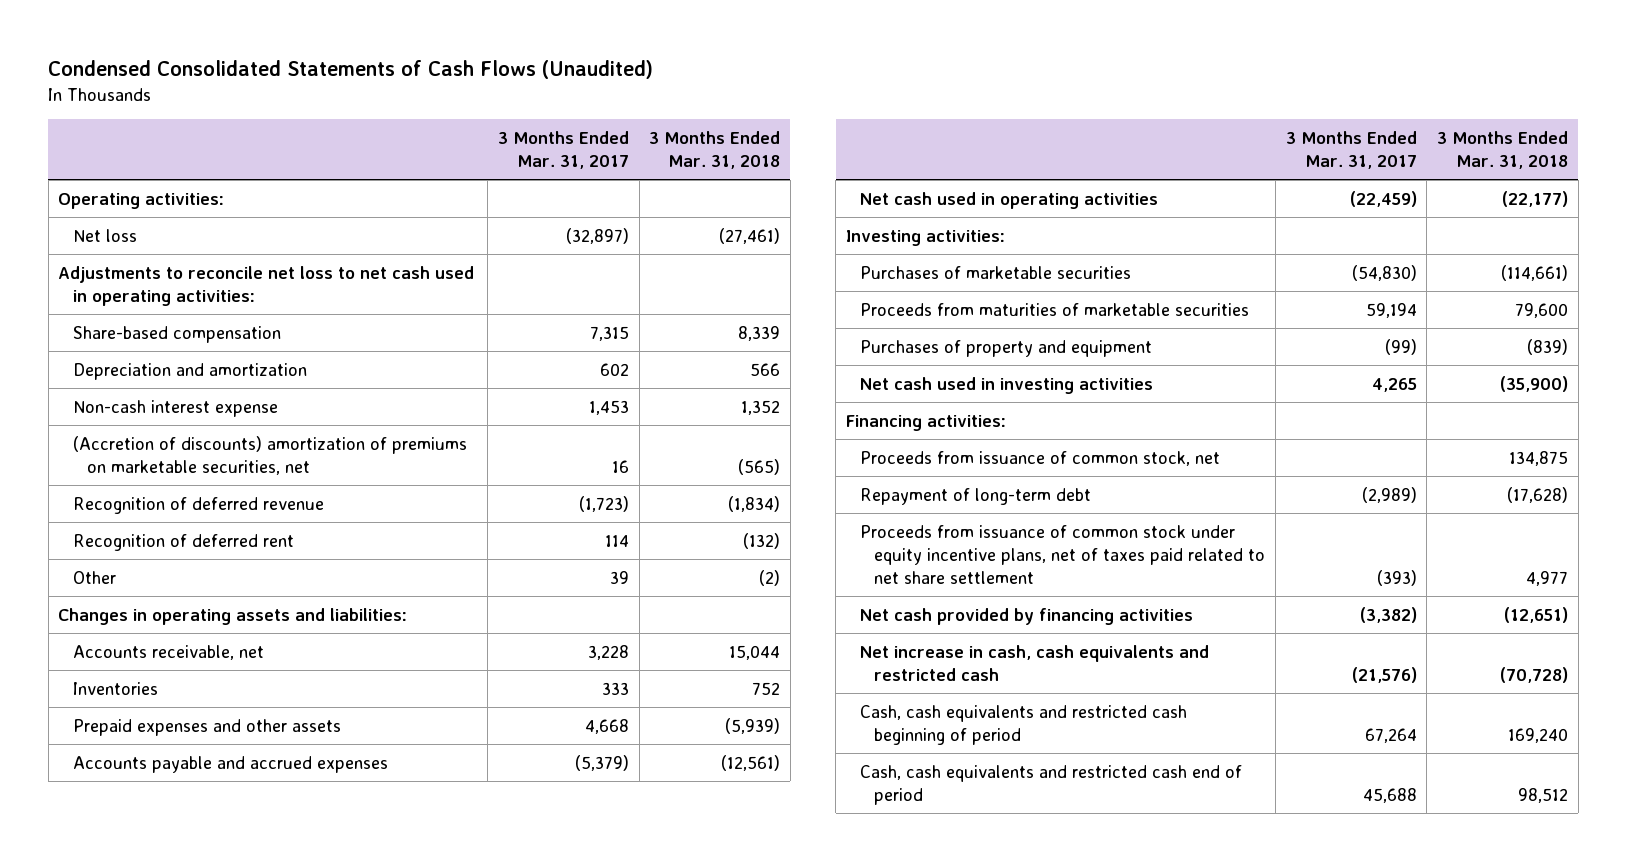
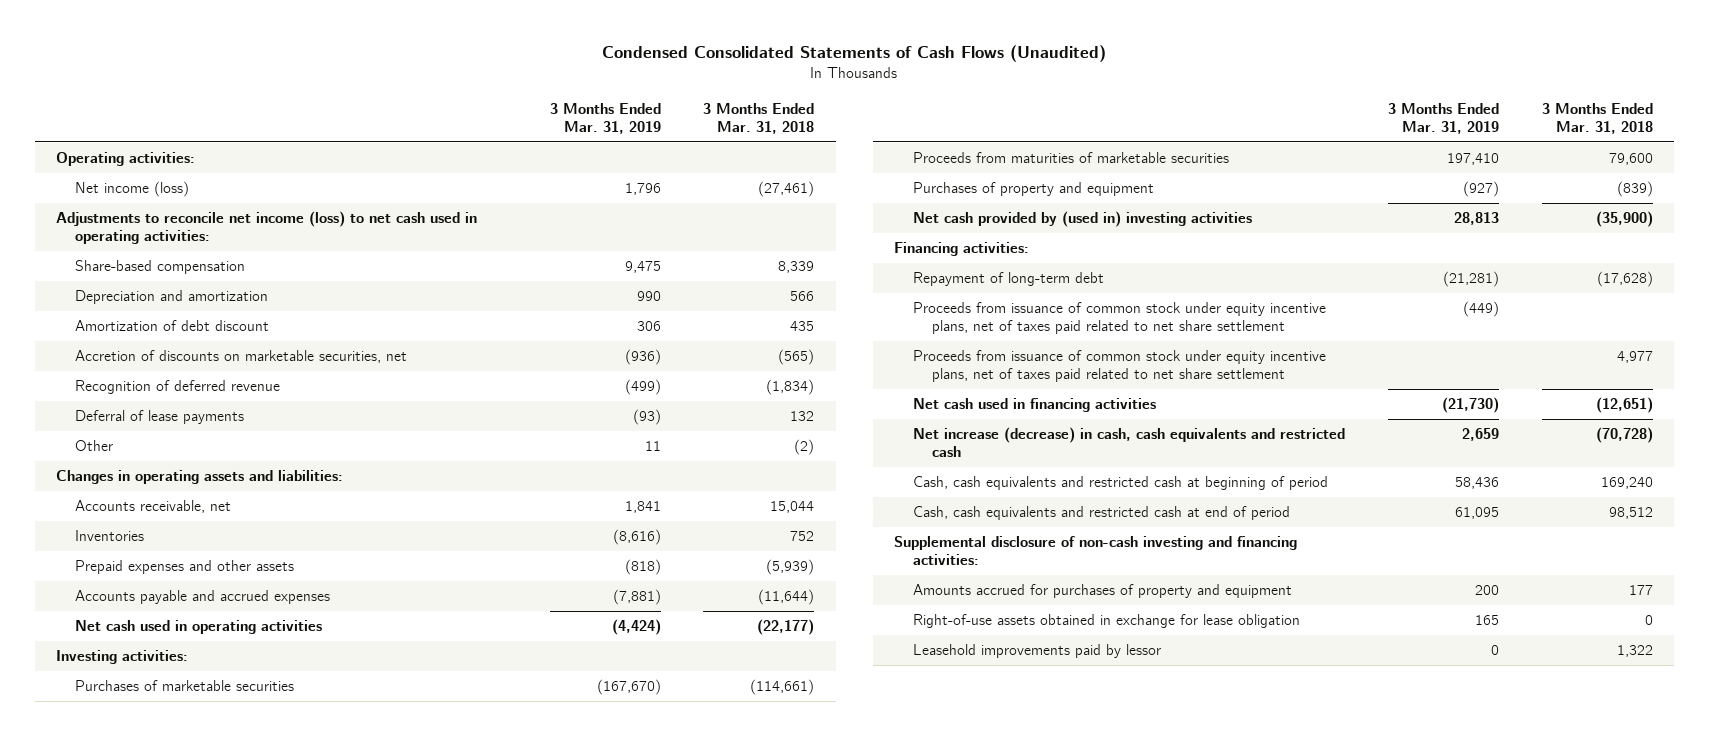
[498,130,630,169] 3 Months Ended Mar. 31, 2017 -> none
none -> [549,102,661,134] 3 Months Ended Mar. 31, 2019
[72,228,137,242] Net loss -> [75,181,190,198] Net income (loss)
[58,265,475,306] Adjustments to reconcile net loss to net cash used in operating activities: -> [56,211,478,245] Adjustments to reconcile net income (loss) to net cash used in operating activities:
[72,399,278,417] Non-cash interest expense -> none
none -> [75,320,270,332] Amortization of debt discount
[72,435,467,475] (Accretion of discounts) amortization of premiums on marketable securities, net -> [75,350,408,364] Accretion of discounts on marketable securities, net
[72,533,294,551] Recognition of deferred rent -> none
none -> [75,410,245,425] Deferral of lease payments
[721,754,781,771] (12,561) -> [758,589,815,606] (11,644)
[860,376,1154,394] Net cash used in investing activities -> [913,211,1253,228] Net cash provided by (used in) investing activities
[860,450,1221,466] Proceeds from issuance of common stock, net -> none
none -> [913,302,1327,335] Proceeds from issuance of common stock under equity incentive plans, net of taxes paid related to net share settlement
[860,607,1194,625] Net cash provided by financing activities -> [913,398,1157,413] Net cash used in financing activities
[860,644,1210,681] Net increase in cash, cash equivalents and restricted cash -> [913,427,1346,458] Net increase (decrease) in cash, cash equivalents and restricted cash
[860,704,1188,745] Cash, cash equivalents and restricted cash beginning of period -> [913,476,1329,491] Cash, cash equivalents and restricted cash at beginning of period
[860,764,1243,805] Cash, cash equivalents and restricted cash end of period -> [913,506,1291,521] Cash, cash equivalents and restricted cash at end of period
none -> [894,536,1298,566] Supplemental disclosure of non-cash investing and financing activities:
none -> [913,584,1293,599] Amounts accrued for purchases of property and equipment
none -> [913,614,1301,629] Right-of-use assets obtained in exchange for lease obligation
none -> [913,644,1162,659] Leasehold improvements paid by lessor

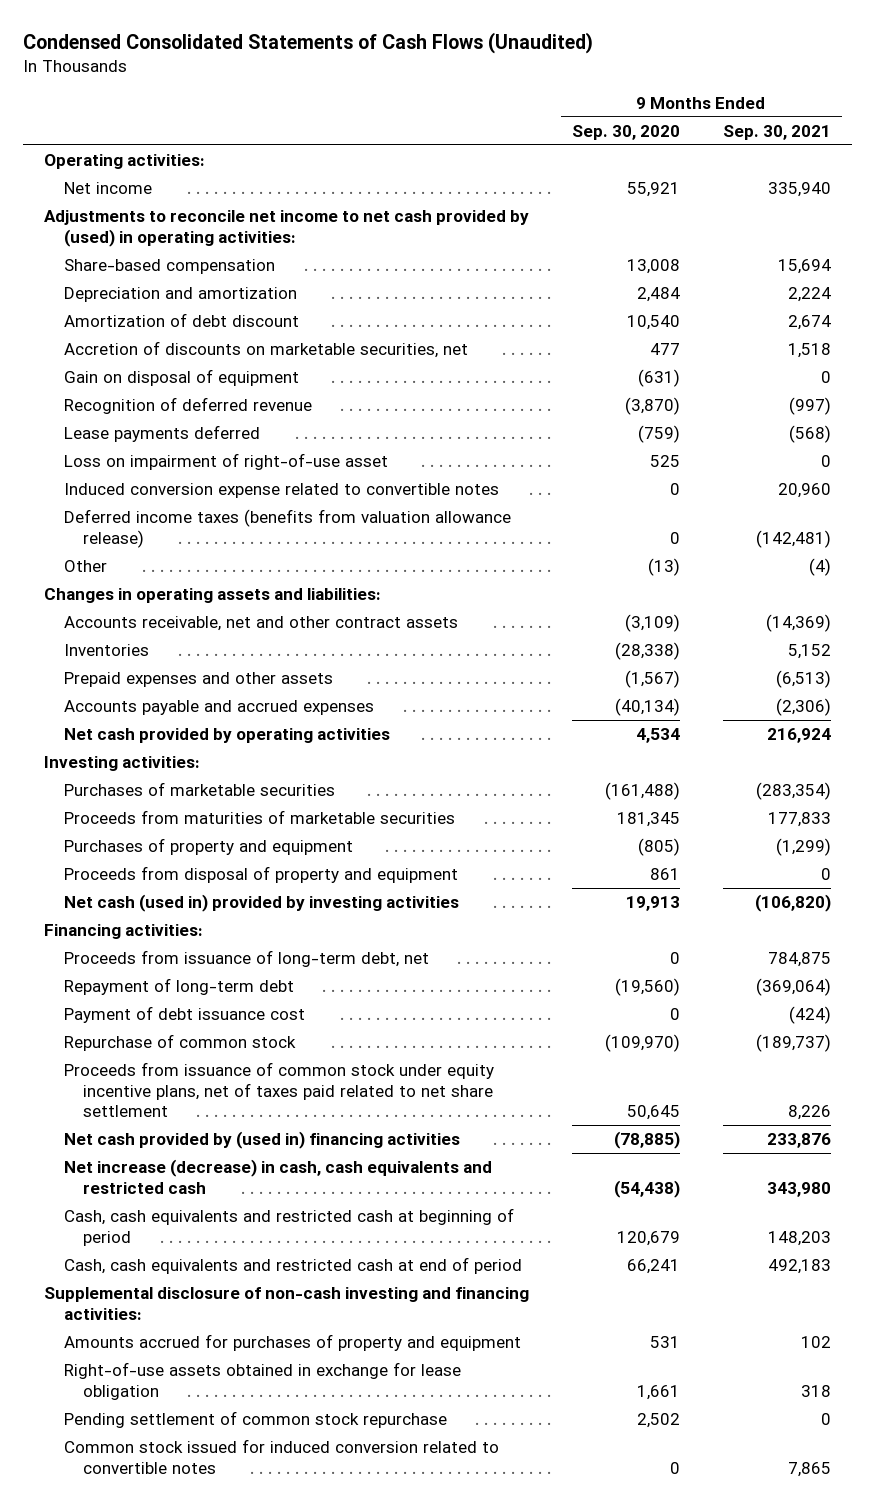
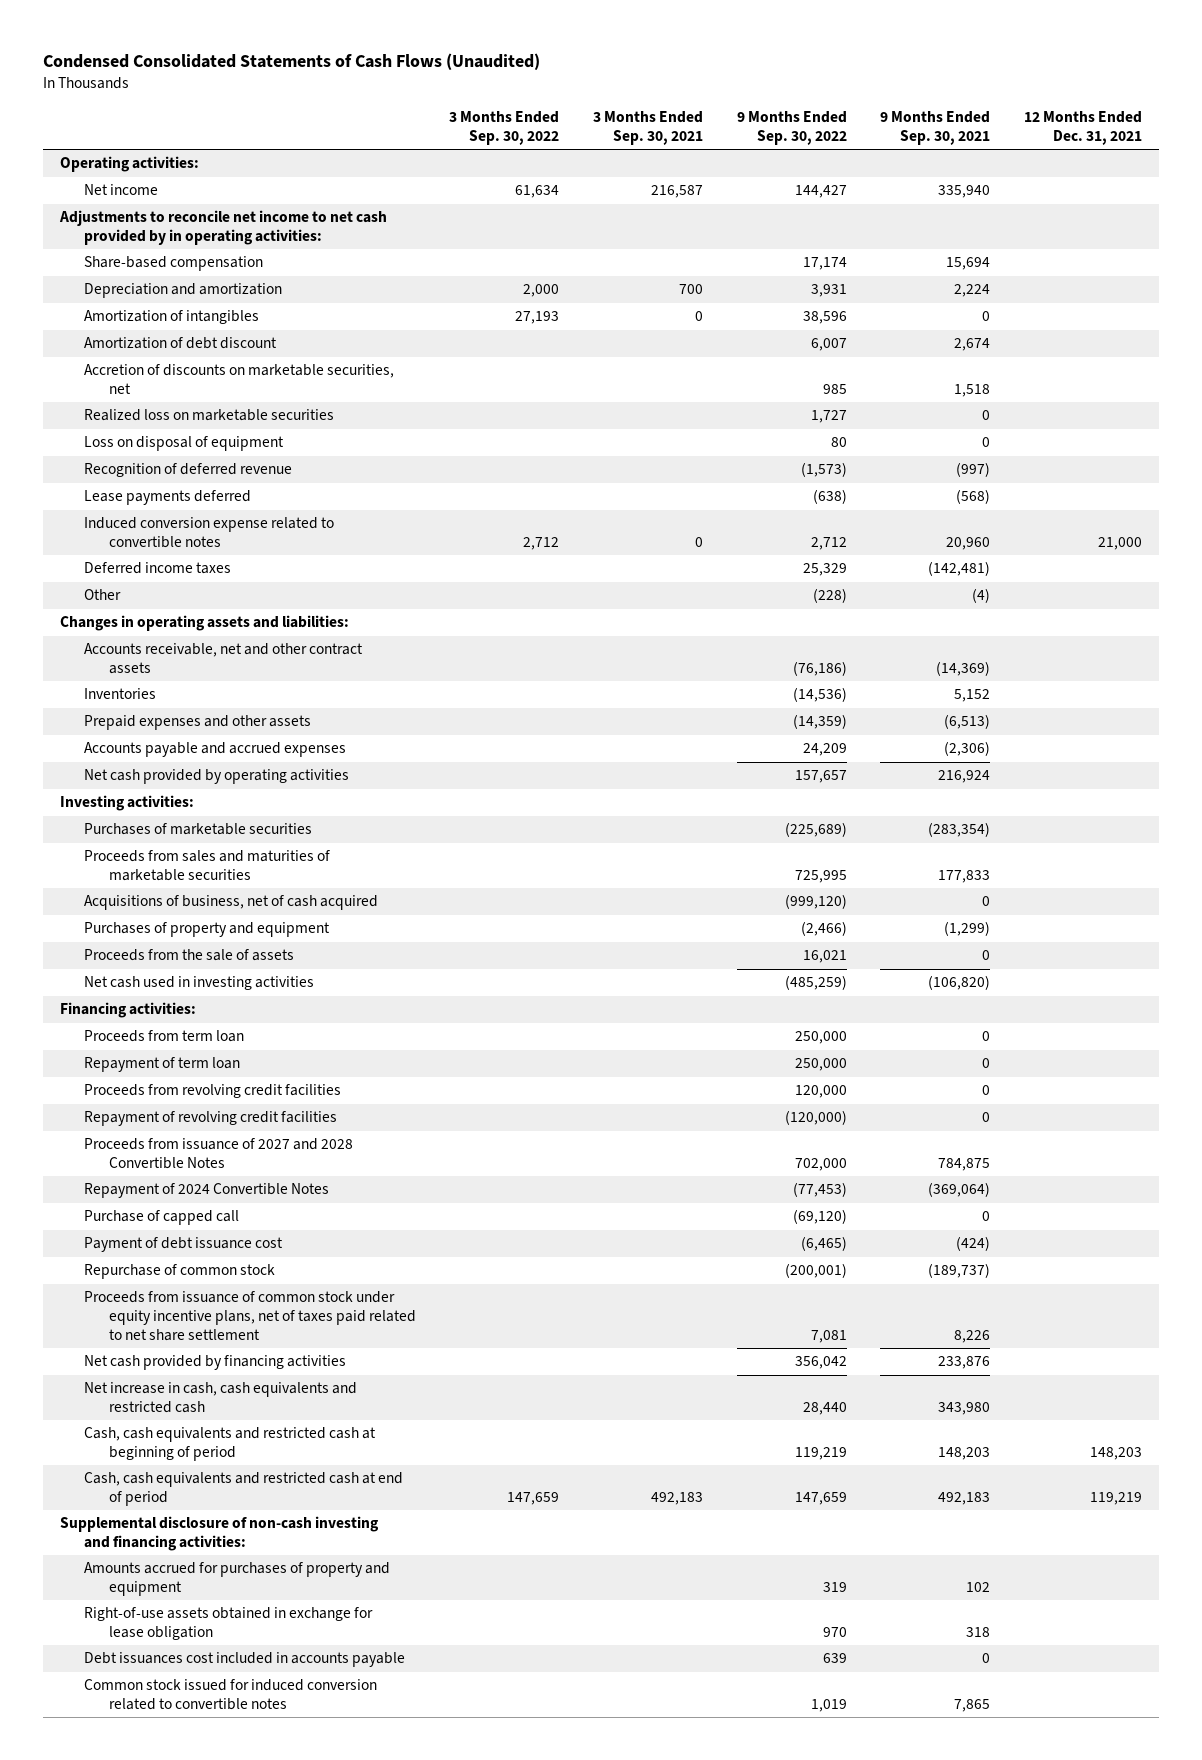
[572,124,681,140] Sep. 30, 2020 -> none
none -> [449,111,560,145] 3 Months Ended Sep. 30, 2022
none -> [593,111,704,145] 3 Months Ended Sep. 30, 2021
none -> [736,111,847,145] 9 Months Ended Sep. 30, 2022
none -> [1024,111,1143,145] 12 Months Ended Dec. 31, 2021
[44,209,530,247] Adjustments to reconcile net income to net cash provided by (used) in operating activities: -> [59,210,388,246] Adjustments to reconcile net income to net cash provided by in operating activities:
none -> [84,310,260,325] Amortization of intangibles
none -> [84,409,335,422] Realized loss on marketable securities
[63,368,299,386] Gain on disposal of equipment -> [84,436,285,452] Loss on disposal of equipment
[63,452,388,470] Loss on impairment of right-of-use asset -> none
[63,508,511,548] Deferred income taxes (benefits from valuation allowance release) -> [84,562,232,575] Deferred income taxes
[63,809,455,824] Proceeds from maturities of marketable securities -> [84,850,331,882] Proceeds from sales and maturities of marketable securities
none -> [84,895,379,911] Acquisitions of business, net of cash acquired
[63,865,458,883] Proceeds from disposal of property and equipment -> [84,949,295,962] Proceeds from the sale of assets
[63,893,459,912] Net cash (used in) provided by investing activities -> [84,976,315,991] Net cash used in investing activities
none -> [84,1030,245,1043] Proceeds from term loan
none -> [84,1057,241,1073] Repayment of term loan
none -> [84,1084,342,1099] Proceeds from revolving credit facilities
none -> [84,1111,338,1127] Repayment of revolving credit facilities
[63,949,429,967] Proceeds from issuance of long-term debt, net -> [84,1138,354,1170] Proceeds from issuance of 2027 and 2028 Convertible Notes
[63,977,294,995] Repayment of long-term debt -> [84,1183,330,1199] Repayment of 2024 Convertible Notes
none -> [84,1210,240,1226] Purchase of capped call
[63,1130,460,1149] Net cash provided by (used in) financing activities -> [84,1355,347,1371] Net cash provided by financing activities
[63,1158,492,1194] Net increase (decrease) in cash, cash equivalents and restricted cash -> [84,1382,358,1414] Net increase in cash, cash equivalents and restricted cash
[63,1410,447,1428] Pending settlement of common stock repurchase -> none
none -> [84,1652,406,1668] Debt issuances cost included in accounts payable

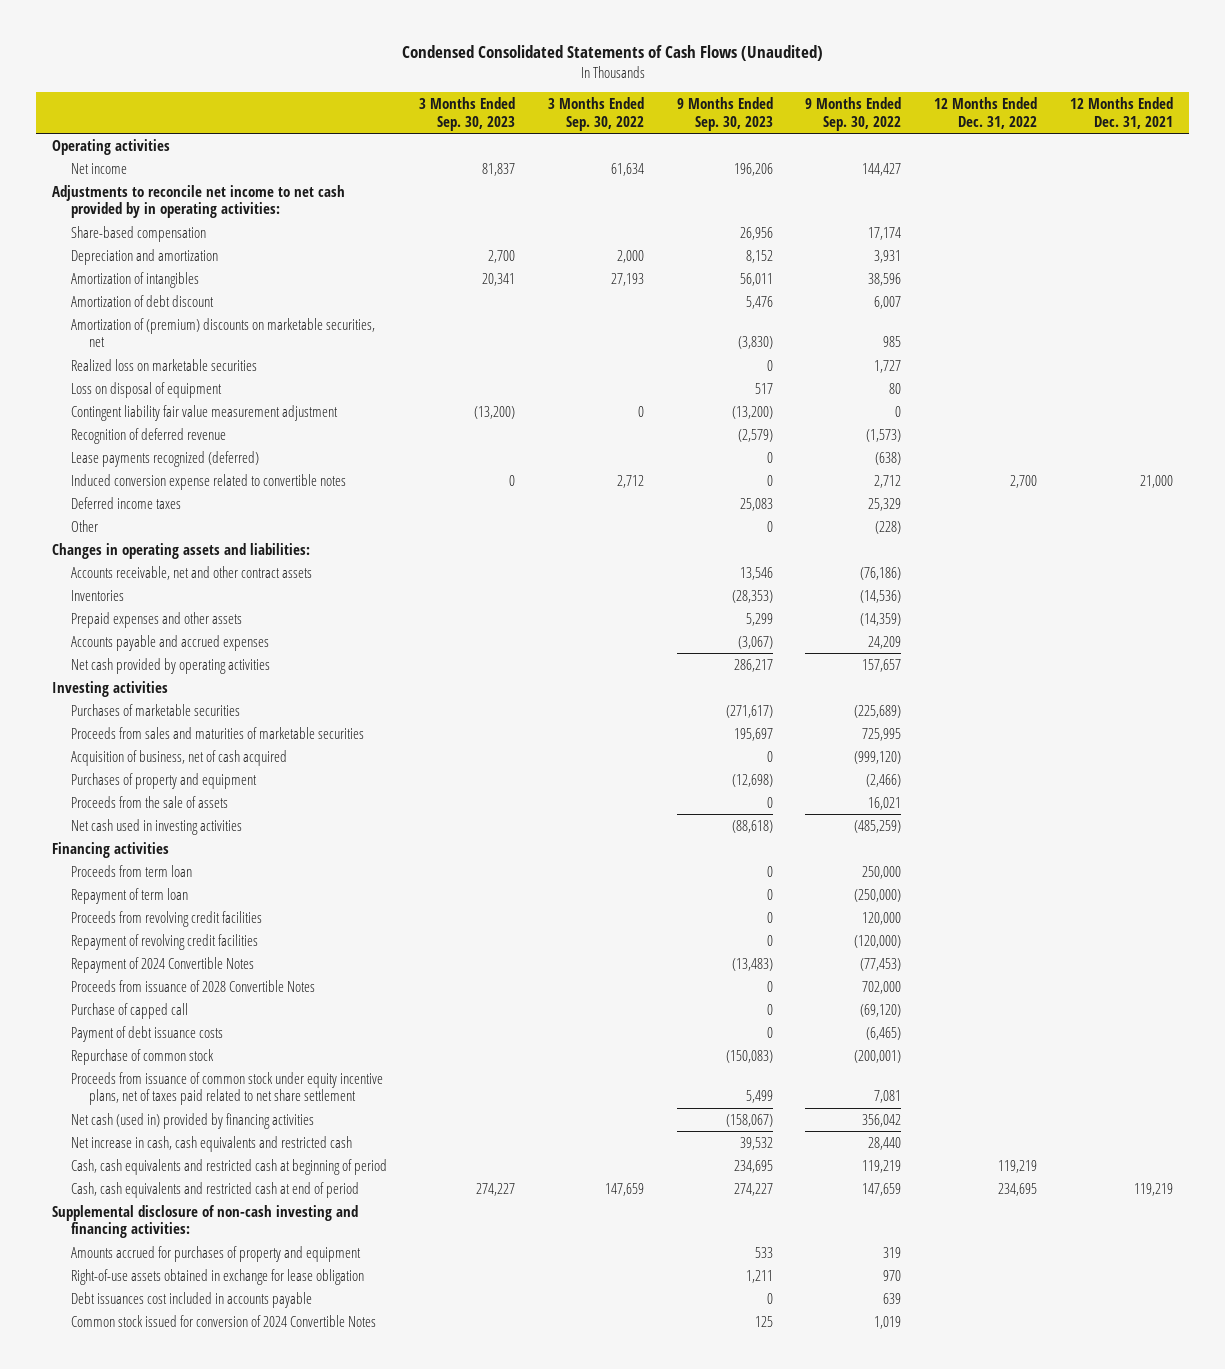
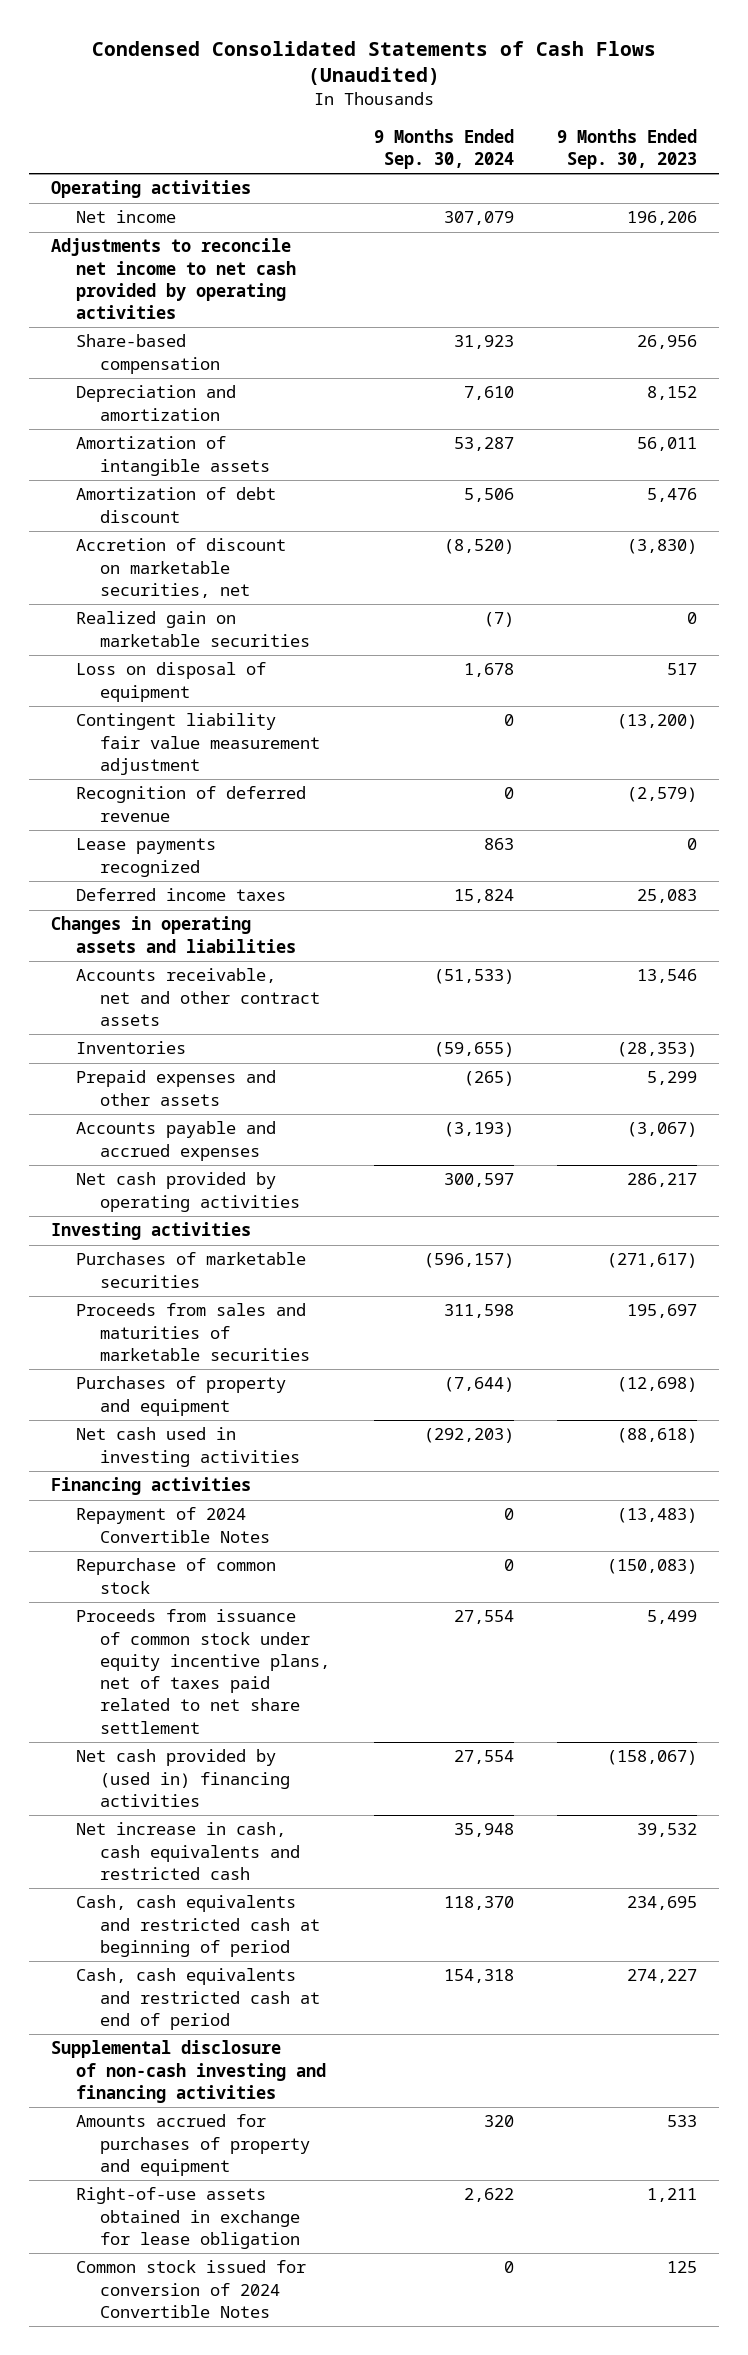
[419,97,516,131] 3 Months Ended Sep. 30, 2023 -> none
[548,97,645,131] 3 Months Ended Sep. 30, 2022 -> none
[805,97,902,131] 9 Months Ended Sep. 30, 2022 -> none
[934,97,1038,129] 12 Months Ended Dec. 31, 2022 -> none
[1069,97,1173,129] 12 Months Ended Dec. 31, 2021 -> none
none -> [373,128,514,170] 9 Months Ended Sep. 30, 2024
[52,184,346,219] Adjustments to reconcile net income to net cash provided by in operating activities: -> [51,238,296,320] Adjustments to reconcile net income to net cash provided by operating activities
[70,271,199,288] Amortization of intangibles -> [75,436,271,476] Amortization of intangible assets
[70,317,375,348] Amortization of (premium) discounts on marketable securities, net -> [75,538,286,598] Accretion of discount on marketable securities, net
[70,358,257,371] Realized loss on marketable securities -> [75,611,311,647] Realized gain on marketable securities
[70,473,346,490] Induced conversion expense related to convertible notes -> none
[70,450,259,467] Lease payments recognized (deferred) -> [75,838,216,877] Lease payments recognized
[70,519,98,532] Other -> none
[52,542,311,559] Changes in operating assets and liabilities: -> [51,916,296,953] Changes in operating assets and liabilities
[70,749,287,766] Acquisition of business, net of cash acquired -> none
[70,795,228,808] Proceeds from the sale of assets -> none
[70,864,192,877] Proceeds from term loan -> none
[70,887,188,904] Repayment of term loan -> none
[70,910,262,927] Proceeds from revolving credit facilities -> none
[70,933,258,950] Repayment of revolving credit facilities -> none
[70,979,315,992] Proceeds from issuance of 2028 Convertible Notes -> none
[70,1002,188,1019] Purchase of capped call -> none
[70,1025,223,1042] Payment of debt issuance costs -> none
[70,1112,314,1129] Net cash (used in) provided by financing activities -> [75,1749,291,1807] Net cash provided by (used in) financing activities
[52,1204,359,1239] Supplemental disclosure of non-cash investing and financing activities: -> [51,2040,326,2103] Supplemental disclosure of non-cash investing and financing activities
[70,1291,312,1308] Debt issuances cost included in accounts payable -> none

